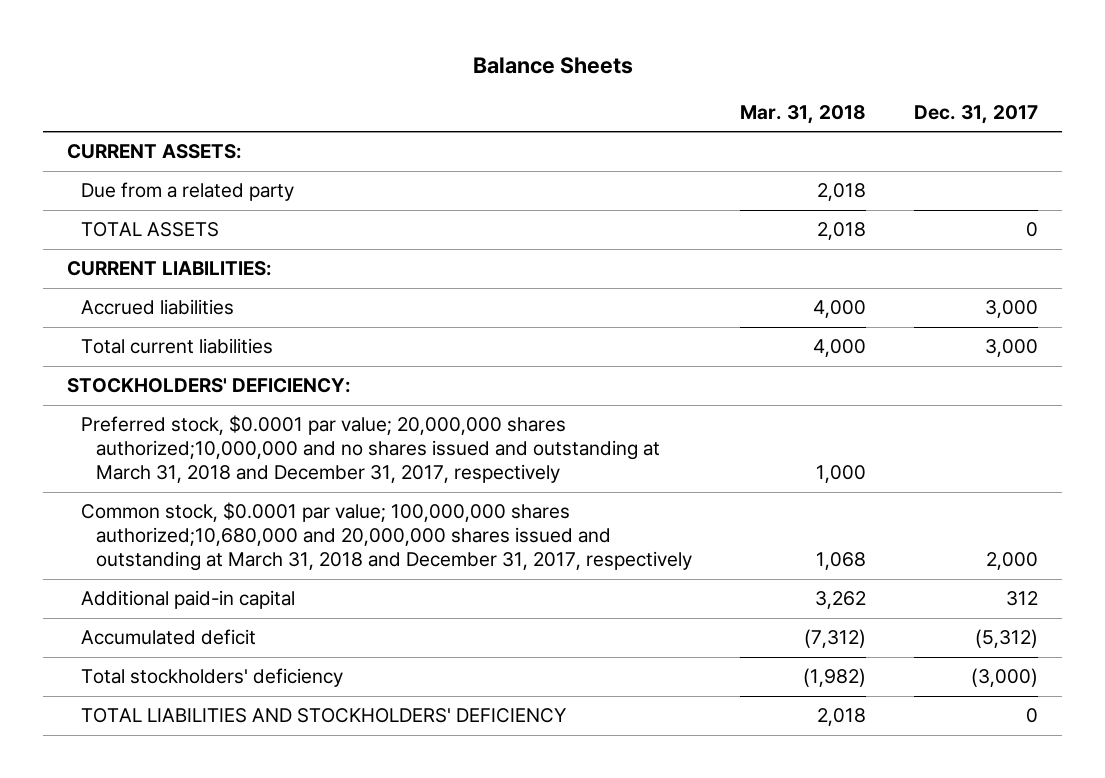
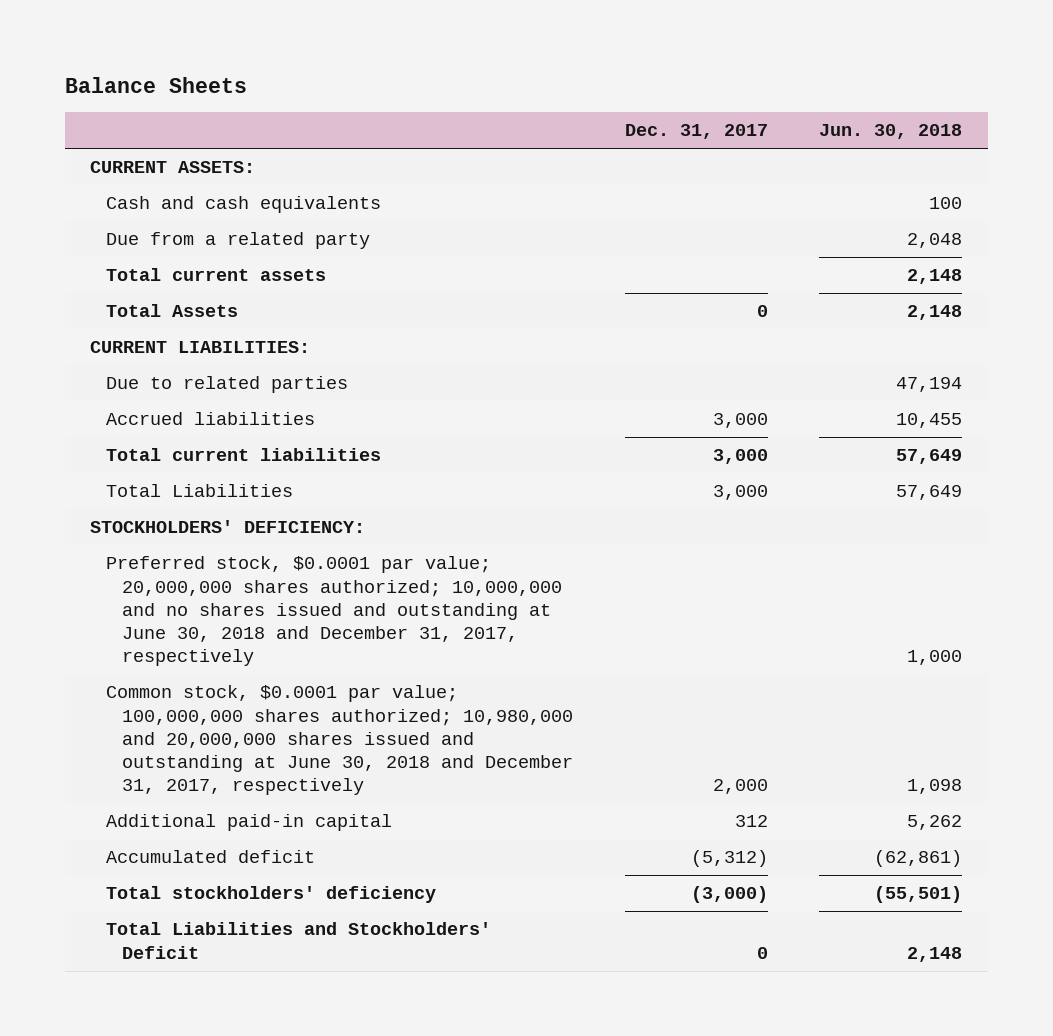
[739,104,866,124] Mar. 31, 2018 -> none
none -> [819,124,963,140] Jun. 30, 2018
none -> [106,196,382,214] Cash and cash equivalents
none -> [106,268,327,282] Total current assets
[81,222,220,238] TOTAL ASSETS -> [106,304,239,318] Total Assets
none -> [106,376,349,394] Due to related parties
none -> [106,484,294,498] Total Liabilities
[81,415,660,484] Preferred stock, $0.0001 par value; 20,000,000 shares authorized;10,000,000 and no shares issued and outstanding at March 31, 2018 and December 31, 2017, respectively -> [106,556,562,667] Preferred stock, $0.0001 par value; 20,000,000 shares authorized; 10,000,000 and no shares issued and outstanding at June 30, 2018 and December 31, 2017, respectively
[81,502,692,572] Common stock, $0.0001 par value; 100,000,000 shares authorized;10,680,000 and 20,000,000 shares issued and outstanding at March 31, 2018 and December 31, 2017, respectively -> [106,685,573,796] Common stock, $0.0001 par value; 100,000,000 shares authorized; 10,980,000 and 20,000,000 shares issued and outstanding at June 30, 2018 and December 31, 2017, respectively
[81,708,568,724] TOTAL LIABILITIES AND STOCKHOLDERS' DEFICIENCY -> [106,922,492,959] Total Liabilities and Stockholders' Deficit

